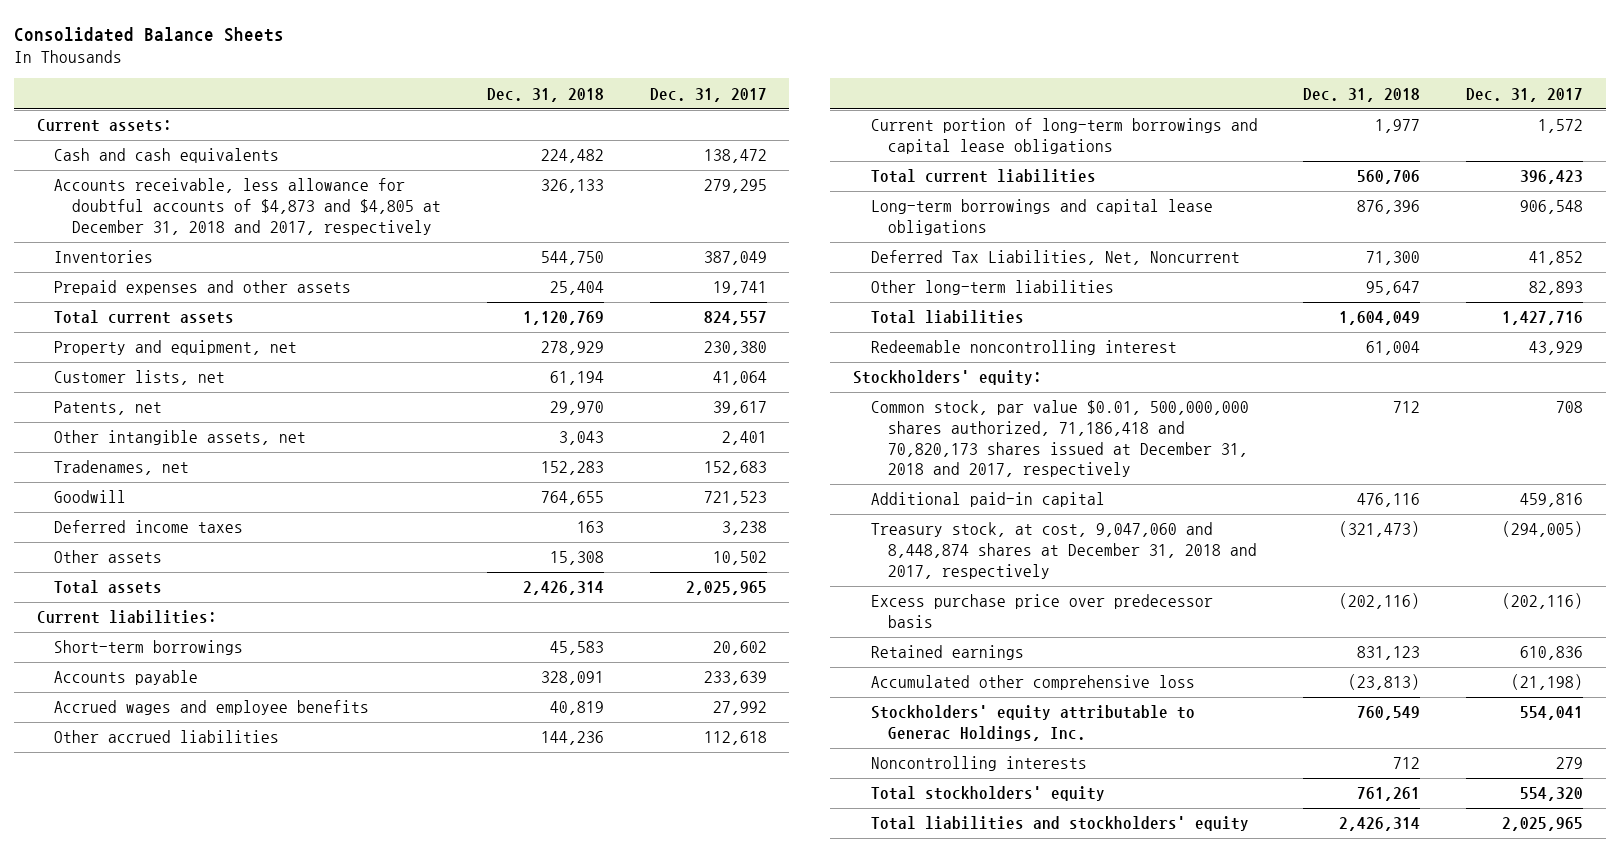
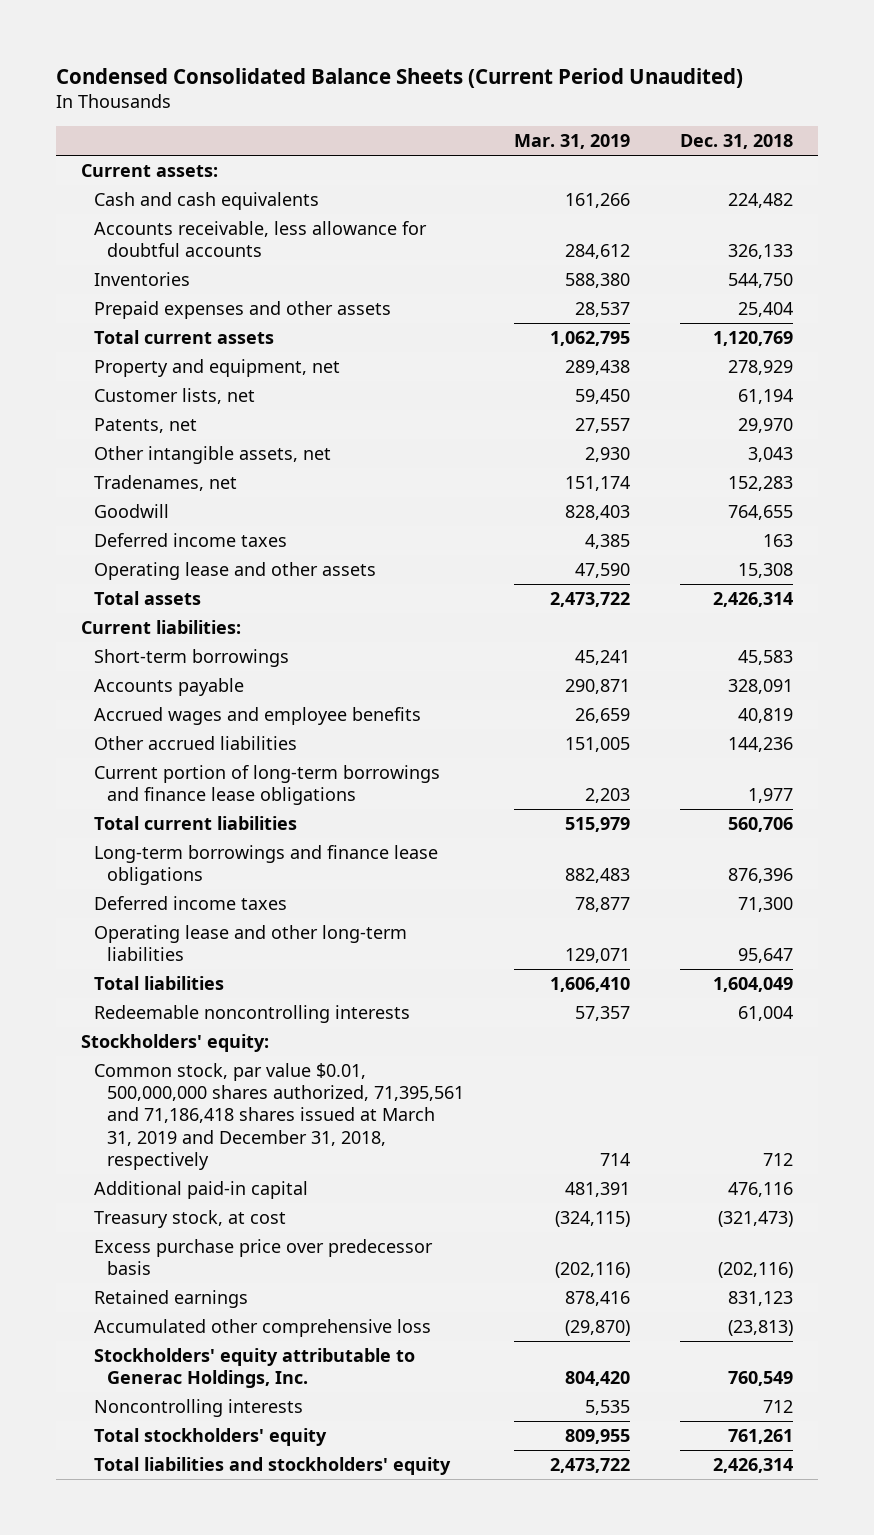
[14,26,285,42] Consolidated Balance Sheets -> [55,67,743,88] Condensed Consolidated Balance Sheets (Current Period Unaudited)
[649,87,767,102] Dec. 31, 2017 -> none
none -> [513,134,630,150] Mar. 31, 2019
[54,178,441,235] Accounts receivable, less allowance for doubtful accounts of $4,873 and $4,805 at December 31, 2018 and 2017, respectively -> [93,220,427,258] Accounts receivable, less allowance for doubtful accounts
[54,550,163,564] Other assets -> [93,561,376,580] Operating lease and other assets
[870,118,1258,155] Current portion of long-term borrowings and capital lease obligations -> [93,764,440,806] Current portion of long-term borrowings and finance lease obligations
[870,199,1213,236] Long-term borrowings and capital lease obligations -> [93,844,438,886] Long-term borrowings and finance lease obligations
[870,250,1240,266] Deferred Tax Liabilities, Net, Noncurrent -> [93,895,287,910] Deferred income taxes
[870,280,1114,296] Other long-term liabilities -> [93,924,407,962] Operating lease and other long-term liabilities
[870,340,1177,356] Redeemable noncontrolling interest -> [93,1004,410,1023] Redeemable noncontrolling interests
[870,400,1249,478] Common stock, par value $0.01, 500,000,000 shares authorized, 71,186,418 and 70,820,173 shares issued at December 31, 2018 and 2017, respectively -> [93,1062,464,1170] Common stock, par value $0.01, 500,000,000 shares authorized, 71,395,561 and 71,186,418 shares issued at March 31, 2019 and December 31, 2018, respectively
[870,522,1257,579] Treasury stock, at cost, 9,047,060 and 8,448,874 shares at December 31, 2018 and 2017, respectively -> [93,1209,286,1228] Treasury stock, at cost

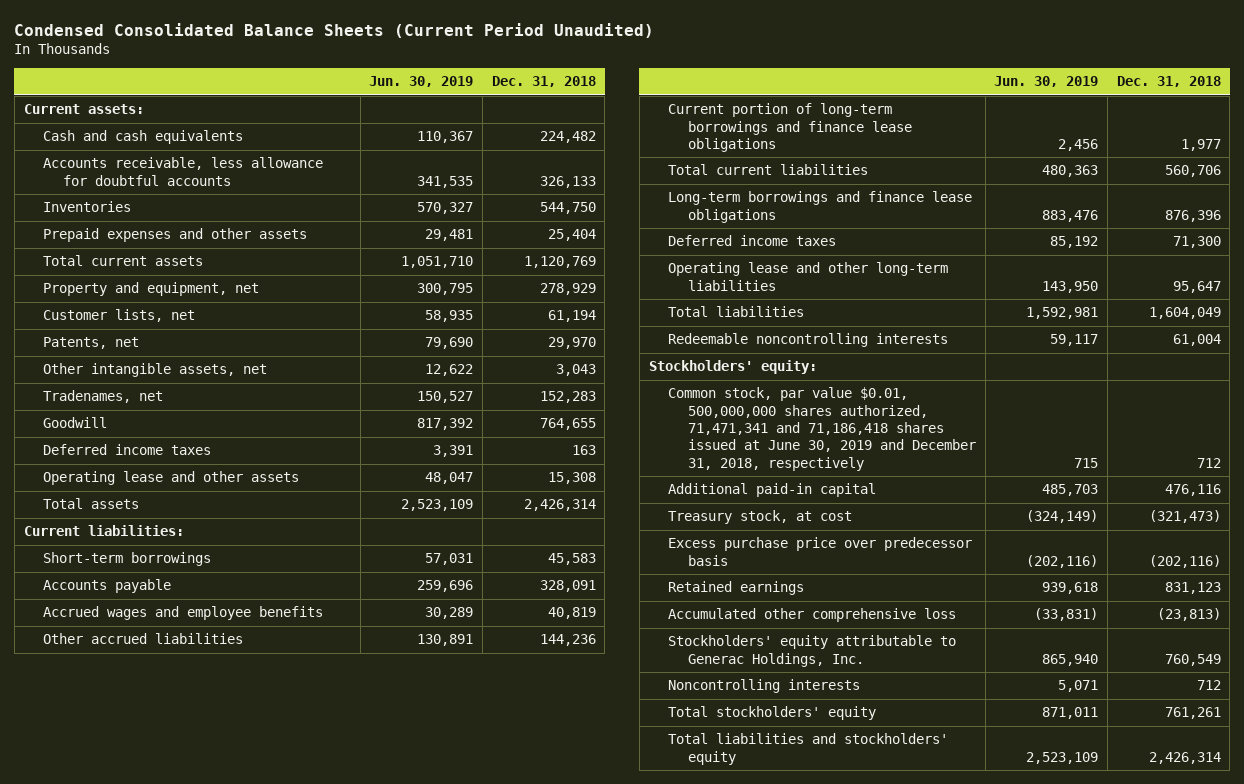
[513,134,630,150] Mar. 31, 2019 -> none
none -> [369,76,474,88] Jun. 30, 2019
[93,1062,464,1170] Common stock, par value $0.01, 500,000,000 shares authorized, 71,395,561 and 71,186,418 shares issued at March 31, 2019 and December 31, 2018, respectively -> [668,387,976,471] Common stock, par value $0.01, 500,000,000 shares authorized, 71,471,341 and 71,186,418 shares issued at June 30, 2019 and December 31, 2018, respectively

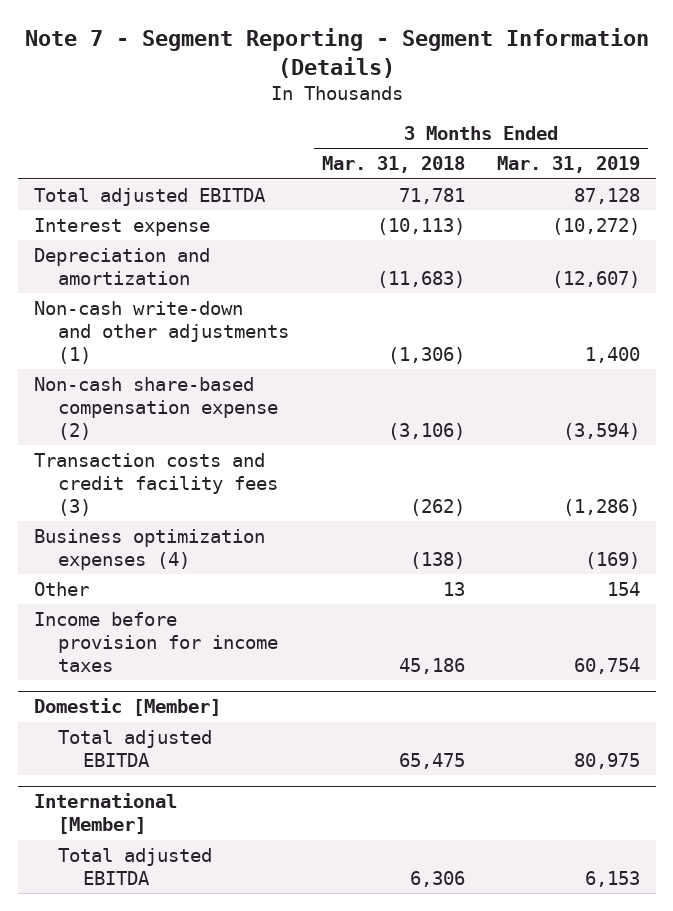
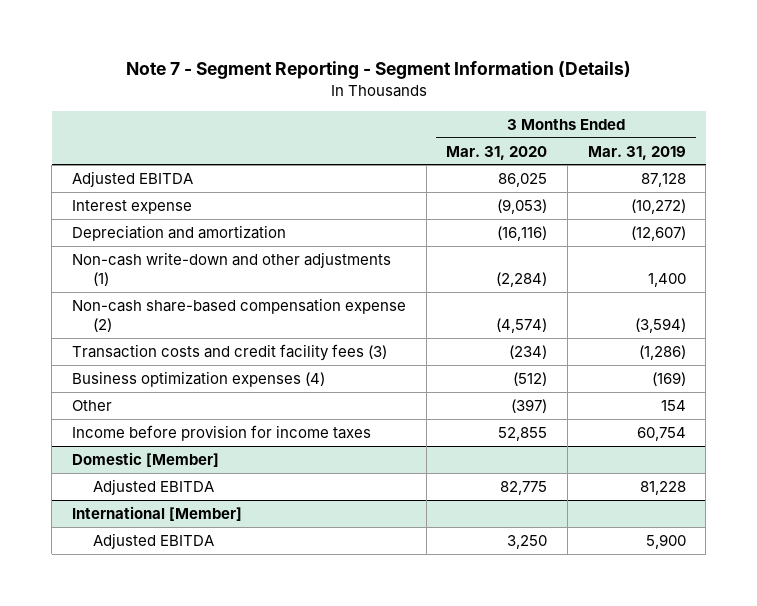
[321,156,465,174] Mar. 31, 2018 -> none
none -> [446,145,548,160] Mar. 31, 2020
[33,187,266,206] Total adjusted EBITDA -> [71,170,193,187] Adjusted EBITDA
[58,729,213,767] Total adjusted EBITDA -> [92,478,214,495] Adjusted EBITDA
[573,752,640,769] 80,975 -> [639,480,686,495] 81,228
[58,847,213,885] Total adjusted EBITDA -> [92,532,214,549] Adjusted EBITDA
[584,870,640,887] 6,153 -> [645,533,686,549] 5,900

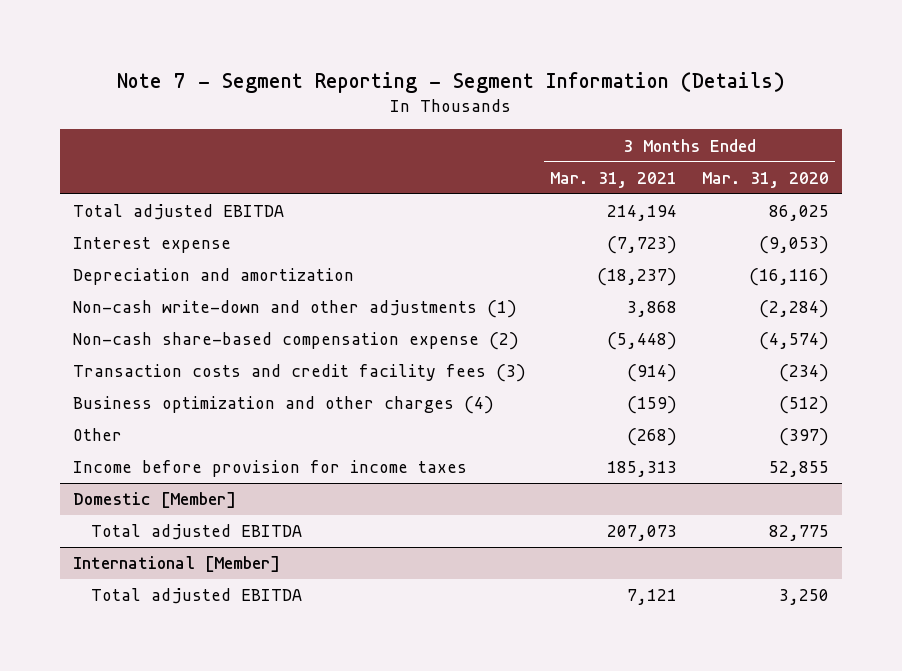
[587,145,686,160] Mar. 31, 2019 -> none
none -> [550,171,678,188] Mar. 31, 2021
[71,170,193,187] Adjusted EBITDA -> [72,204,284,221] Total adjusted EBITDA
[71,370,325,387] Business optimization expenses (4) -> [72,396,494,415] Business optimization and other charges (4)
[92,478,214,495] Adjusted EBITDA -> [91,524,303,541] Total adjusted EBITDA
[92,532,214,549] Adjusted EBITDA -> [91,588,303,605] Total adjusted EBITDA

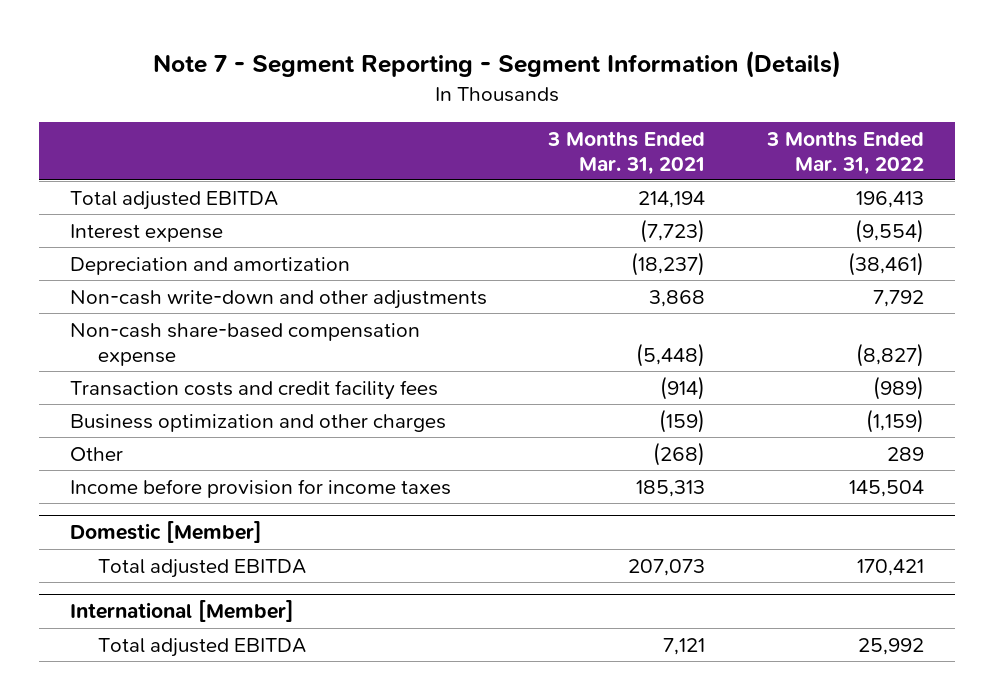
[702,171,830,188] Mar. 31, 2020 -> none
none -> [765,130,924,175] 3 Months Ended Mar. 31, 2022
[72,300,517,319] Non-cash write-down and other adjustments (1) -> [69,289,487,309] Non-cash write-down and other adjustments
[72,332,519,351] Non-cash share-based compensation expense (2) -> [69,322,420,366] Non-cash share-based compensation expense
[72,364,526,383] Transaction costs and credit facility fees (3) -> [69,379,438,400] Transaction costs and credit facility fees
[72,396,494,415] Business optimization and other charges (4) -> [69,413,446,432] Business optimization and other charges

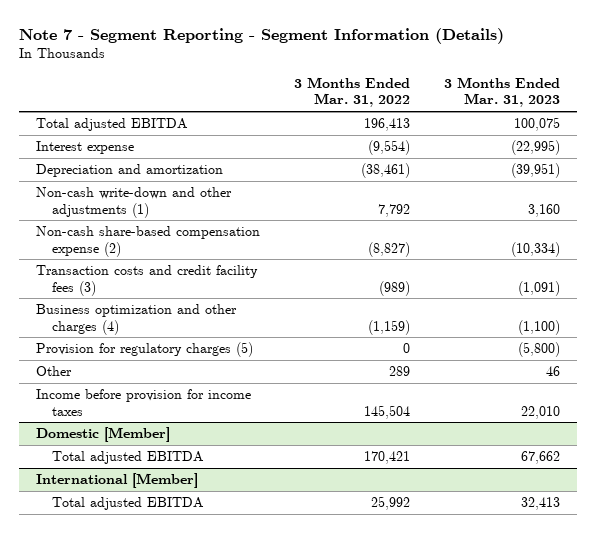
[547,130,706,175] 3 Months Ended Mar. 31, 2021 -> none
none -> [443,77,560,108] 3 Months Ended Mar. 31, 2023
[69,289,487,309] Non-cash write-down and other adjustments -> [35,187,232,218] Non-cash write-down and other adjustments (1)
[69,322,420,366] Non-cash share-based compensation expense -> [35,226,260,257] Non-cash share-based compensation expense (2)
[69,379,438,400] Transaction costs and credit facility fees -> [35,265,258,296] Transaction costs and credit facility fees (3)
[69,413,446,432] Business optimization and other charges -> [35,304,237,335] Business optimization and other charges (4)
none -> [35,342,253,358] Provision for regulatory charges (5)

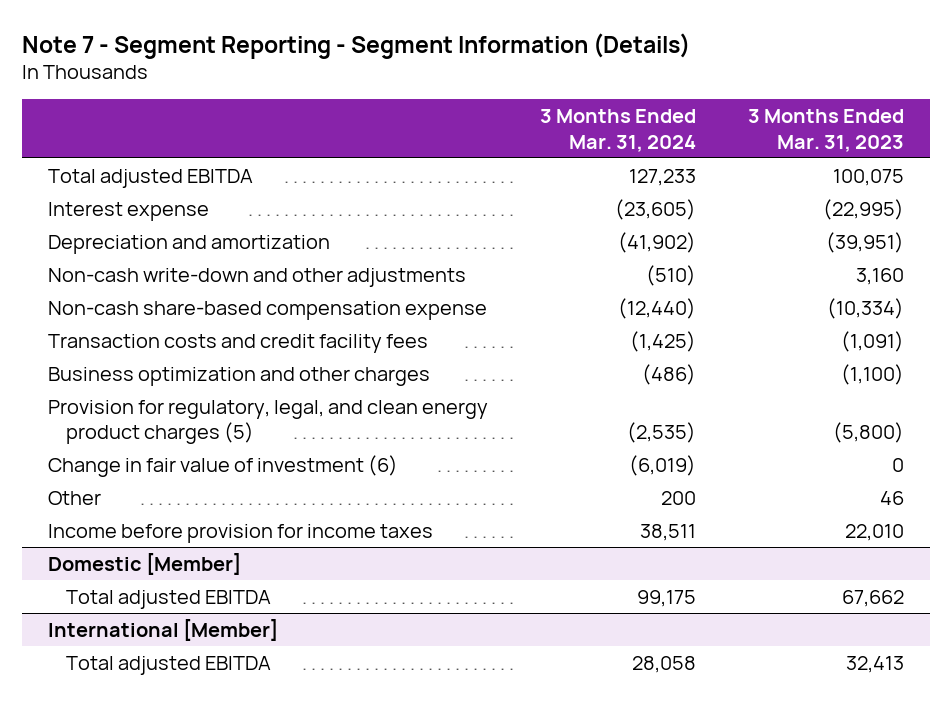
[293,77,410,108] 3 Months Ended Mar. 31, 2022 -> none
none -> [539,108,696,152] 3 Months Ended Mar. 31, 2024
[35,187,232,218] Non-cash write-down and other adjustments (1) -> [47,267,466,287] Non-cash write-down and other adjustments
[35,226,260,257] Non-cash share-based compensation expense (2) -> [47,300,487,320] Non-cash share-based compensation expense
[35,265,258,296] Transaction costs and credit facility fees (3) -> [47,333,428,353] Transaction costs and credit facility fees
[35,304,237,335] Business optimization and other charges (4) -> [47,366,430,386] Business optimization and other charges
[35,342,253,358] Provision for regulatory charges (5) -> [47,399,488,445] Provision for regulatory, legal, and clean energy product charges (5)
none -> [47,454,398,477] Change in fair value of investment (6)

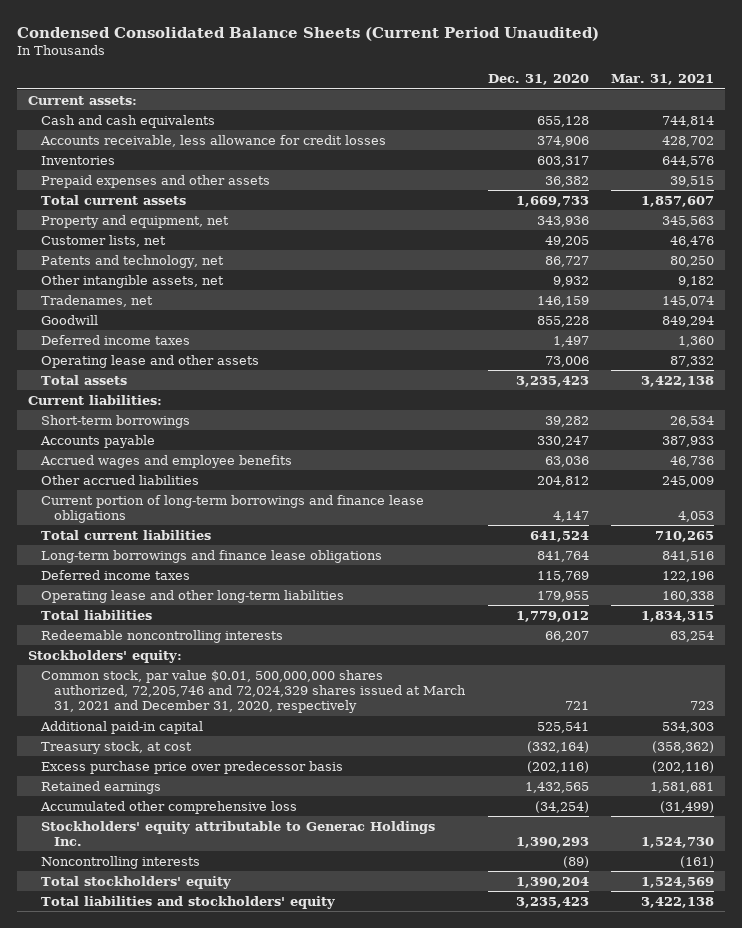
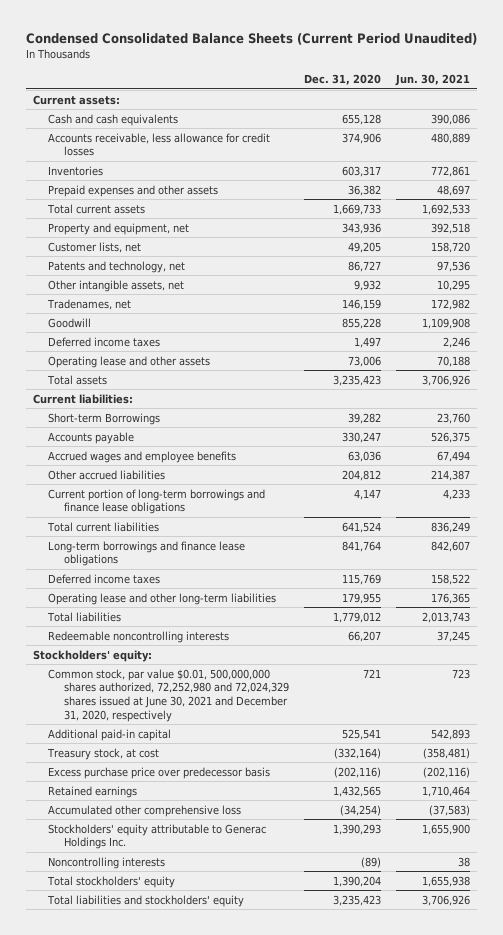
[611,74,715,86] Mar. 31, 2021 -> none
none -> [394,73,470,86] Jun. 30, 2021
[41,414,191,428] Short-term borrowings -> [48,412,161,425] Short-term Borrowings
[41,669,467,714] Common stock, par value $0.01, 500,000,000 shares authorized, 72,205,746 and 72,024,329 shares issued at March 31, 2021 and December 31, 2020, respectively -> [48,668,289,722] Common stock, par value $0.01, 500,000,000 shares authorized, 72,252,980 and 72,024,329 shares issued at June 30, 2021 and December 31, 2020, respectively

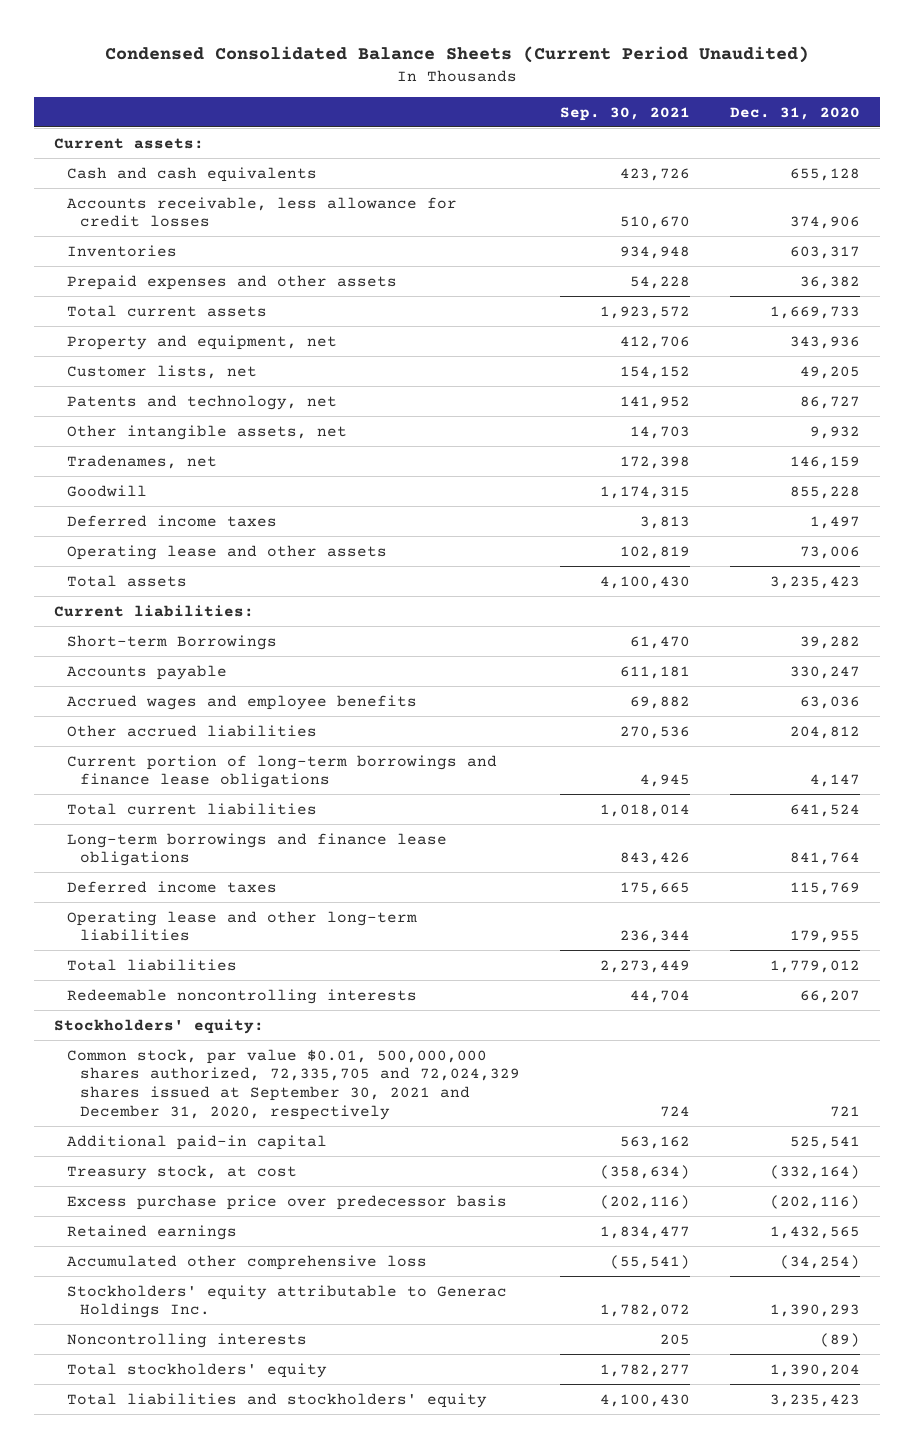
[394,73,470,86] Jun. 30, 2021 -> none
none -> [560,106,691,121] Sep. 30, 2021
[48,668,289,722] Common stock, par value $0.01, 500,000,000 shares authorized, 72,252,980 and 72,024,329 shares issued at June 30, 2021 and December 31, 2020, respectively -> [67,1048,521,1120] Common stock, par value $0.01, 500,000,000 shares authorized, 72,335,705 and 72,024,329 shares issued at September 30, 2021 and December 31, 2020, respectively

